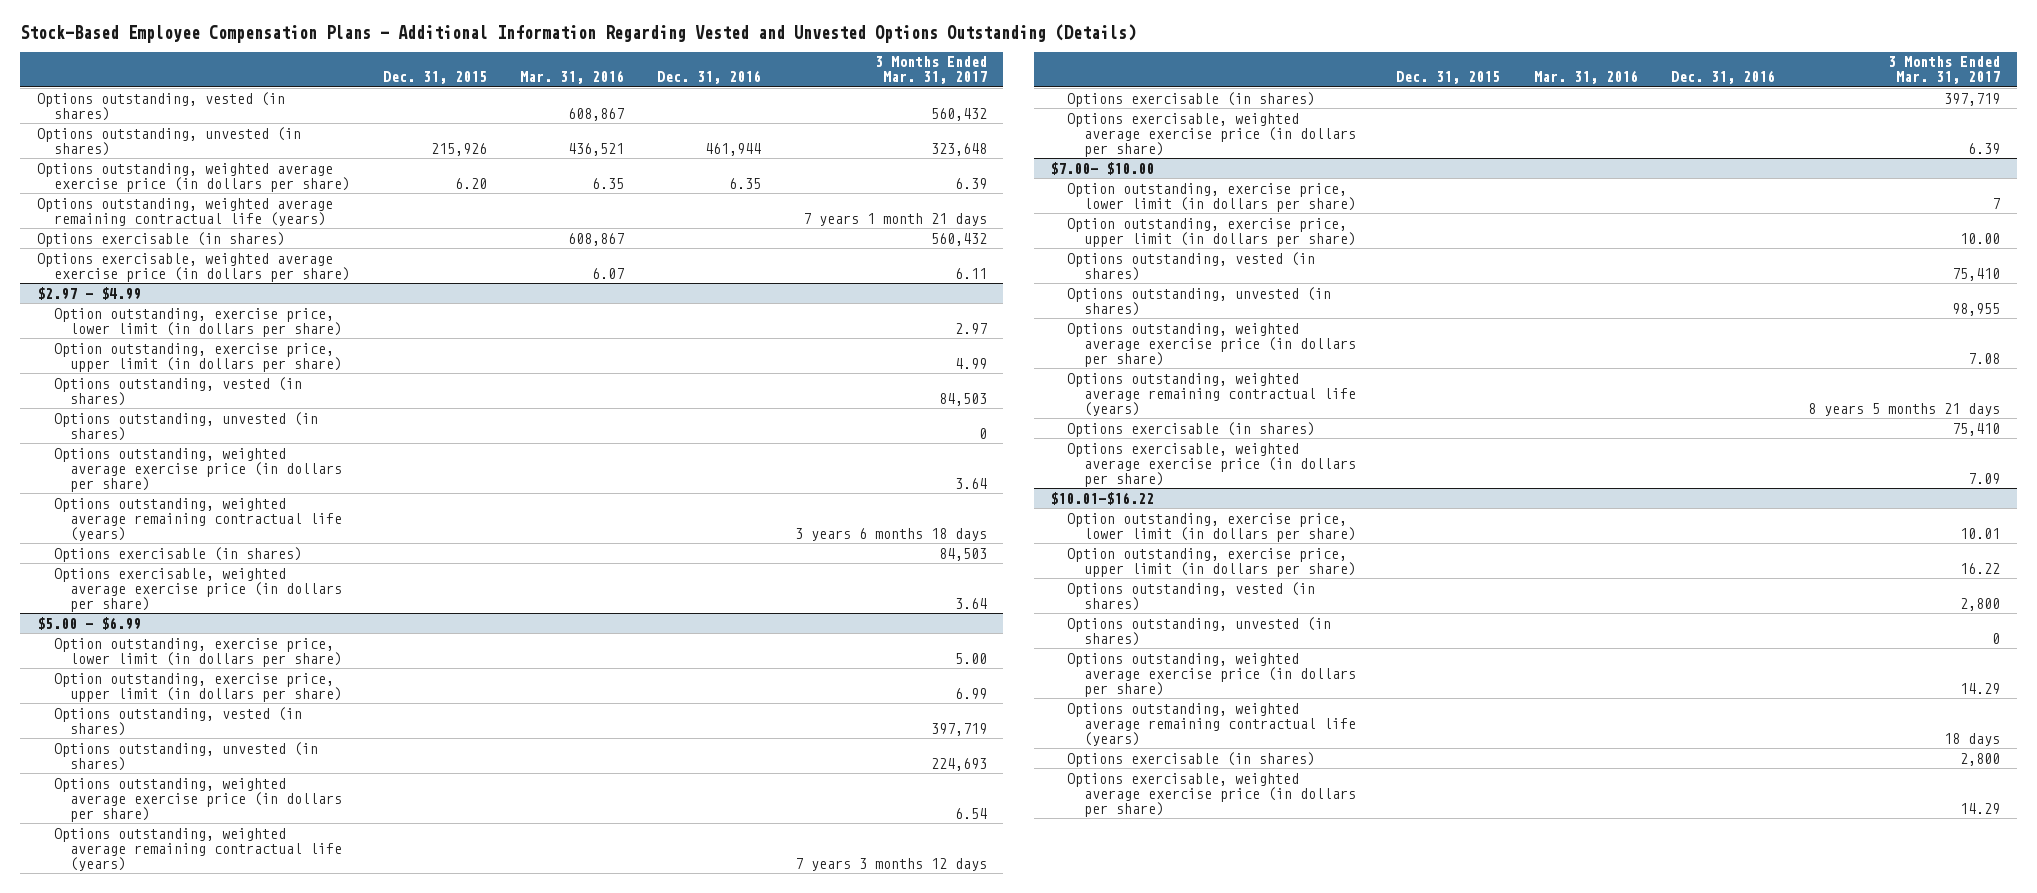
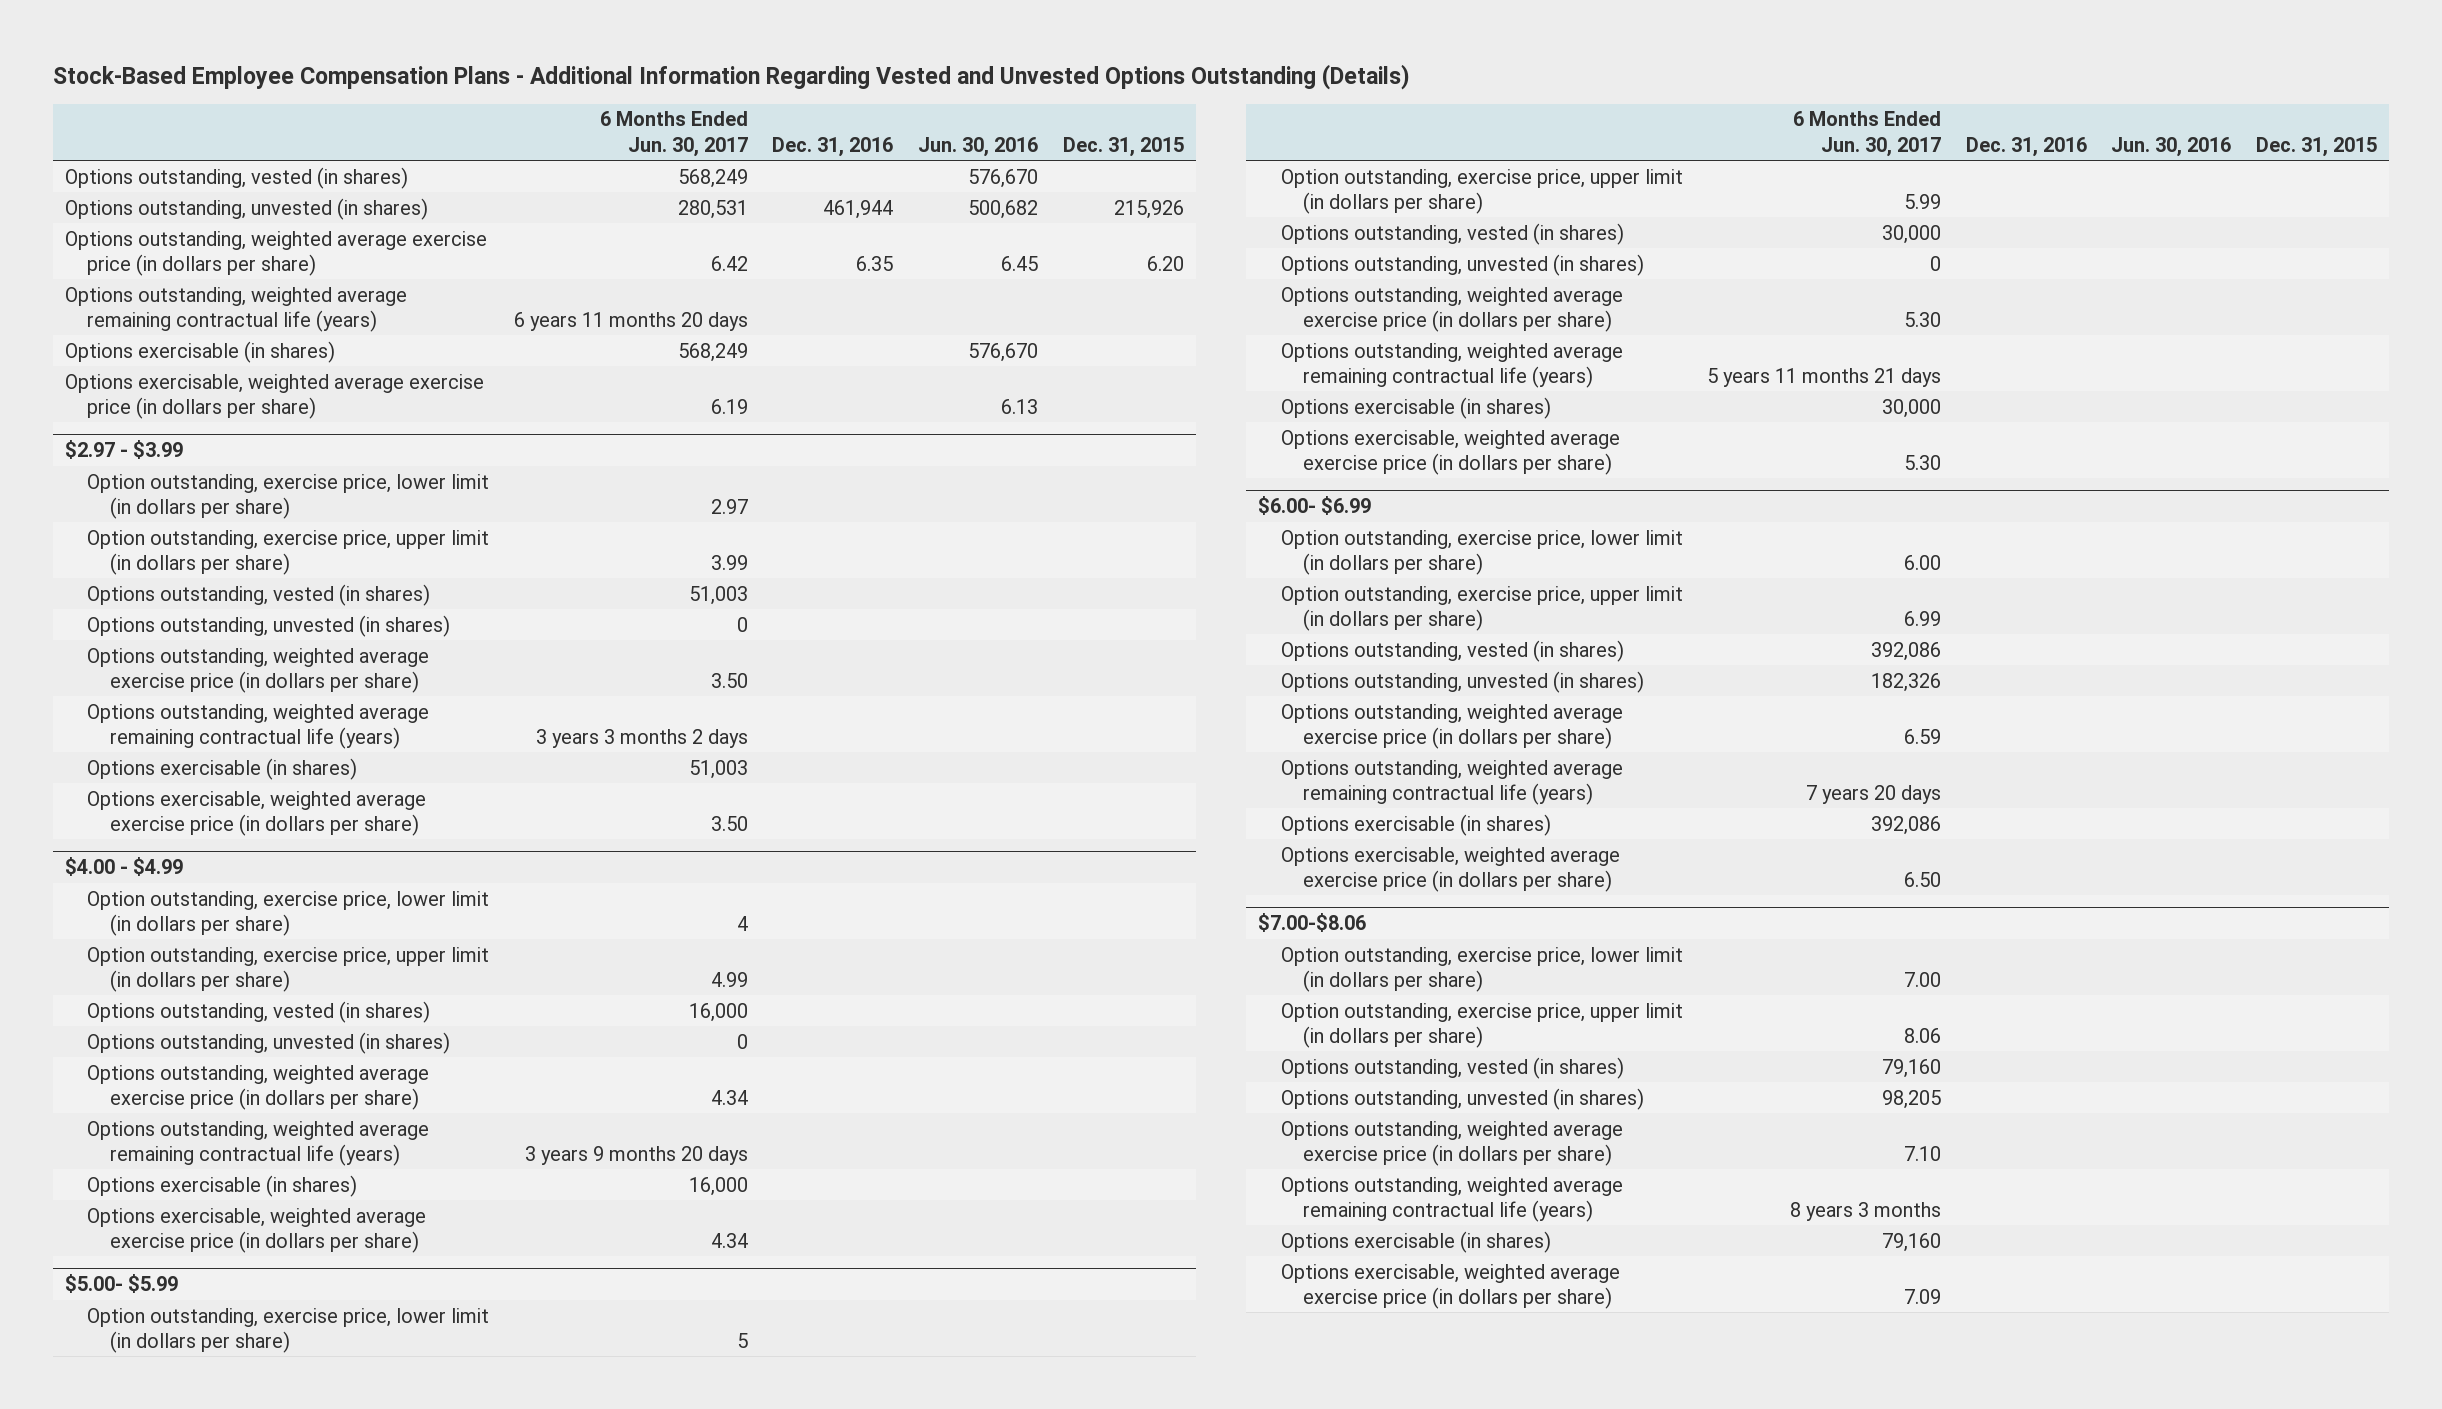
[520,70,625,85] Mar. 31, 2016 -> none
[874,56,987,85] 3 Months Ended Mar. 31, 2017 -> none
none -> [599,111,748,157] 6 Months Ended Jun. 30, 2017
none -> [917,136,1038,157] Jun. 30, 2016
[37,286,142,300] $2.97 - $4.99 -> [64,440,183,460] $2.97 - $3.99
[37,616,142,630] $5.00 - $6.99 -> [64,857,183,877] $4.00 - $4.99
[1050,161,1155,175] $7.00- $10.00 -> [64,1274,178,1294] $5.00- $5.99
none -> [1258,496,1372,516] $6.00- $6.99
none -> [1280,529,1683,576] Option outstanding, exercise price, lower limit (in dollars per share)
none -> [1280,585,1683,632] Option outstanding, exercise price, upper limit (in dollars per share)
none -> [1280,639,1624,662] Options outstanding, vested (in shares)
none -> [1280,670,1644,693] Options outstanding, unvested (in shares)
none -> [1280,703,1623,750] Options outstanding, weighted average exercise price (in dollars per share)
none -> [1280,759,1623,806] Options outstanding, weighted average remaining contractual life (years)
none -> [1280,813,1551,836] Options exercisable (in shares)
none -> [1280,846,1620,893] Options exercisable, weighted average exercise price (in dollars per share)
[1050,491,1155,505] $10.01-$16.22 -> [1258,913,1367,933] $7.00-$8.06

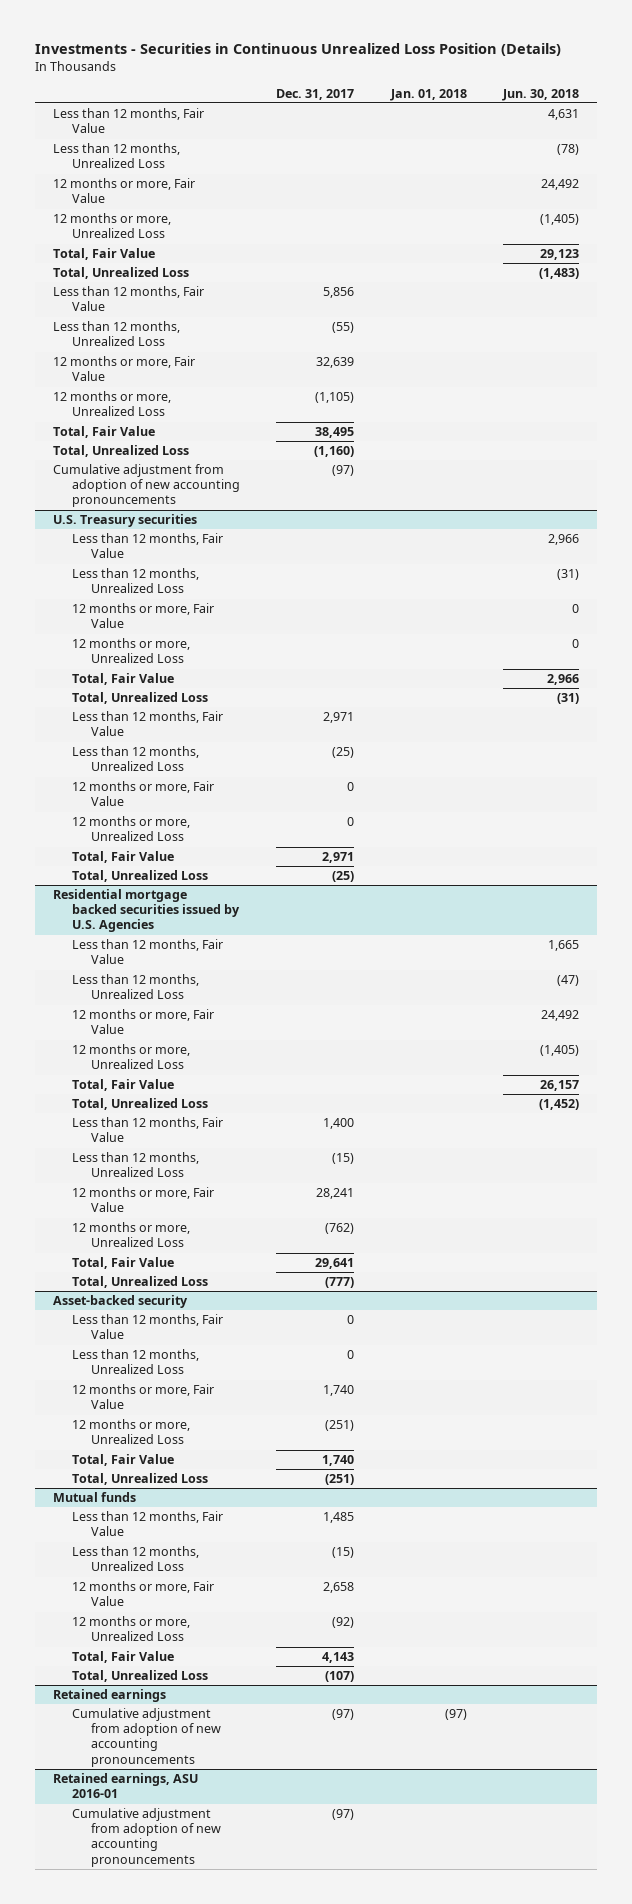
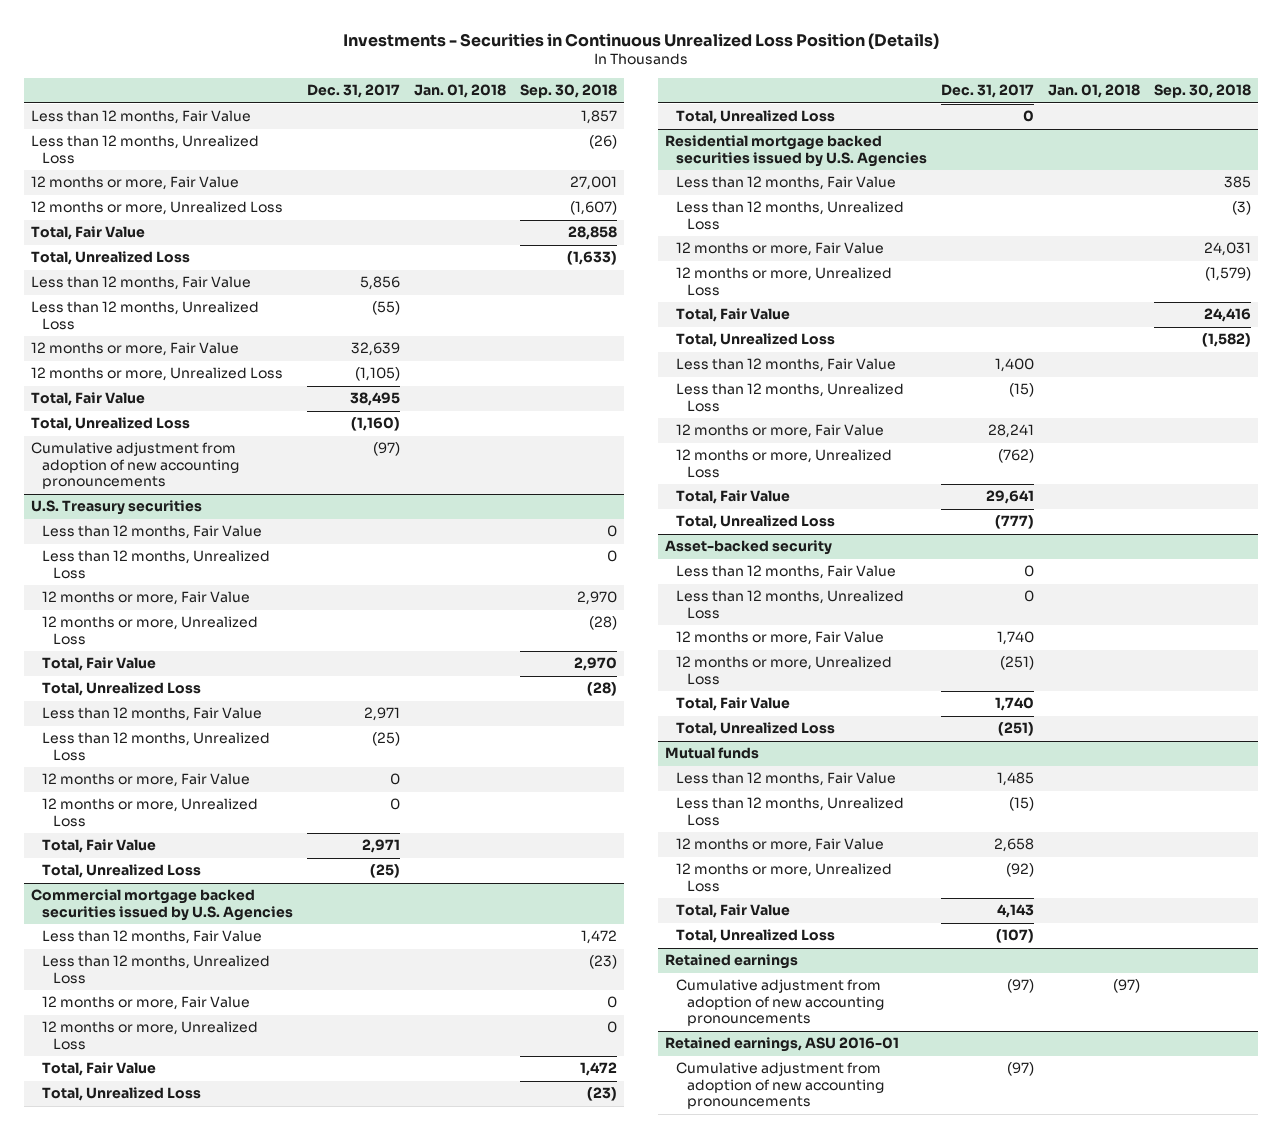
[502,88,580,101] Jun. 30, 2018 -> none
none -> [520,84,618,99] Sep. 30, 2018
none -> [31,889,294,921] Commercial mortgage backed securities issued by U.S. Agencies
none -> [42,930,263,945] Less than 12 months, Fair Value
none -> [42,955,271,984] Less than 12 months, Unrealized Loss
none -> [42,996,251,1011] 12 months or more, Fair Value
none -> [42,1021,259,1050] 12 months or more, Unrealized Loss
none -> [42,1062,157,1077] Total, Fair Value
none -> [42,1087,202,1102] Total, Unrealized Loss
none -> [676,110,836,125] Total, Unrealized Loss

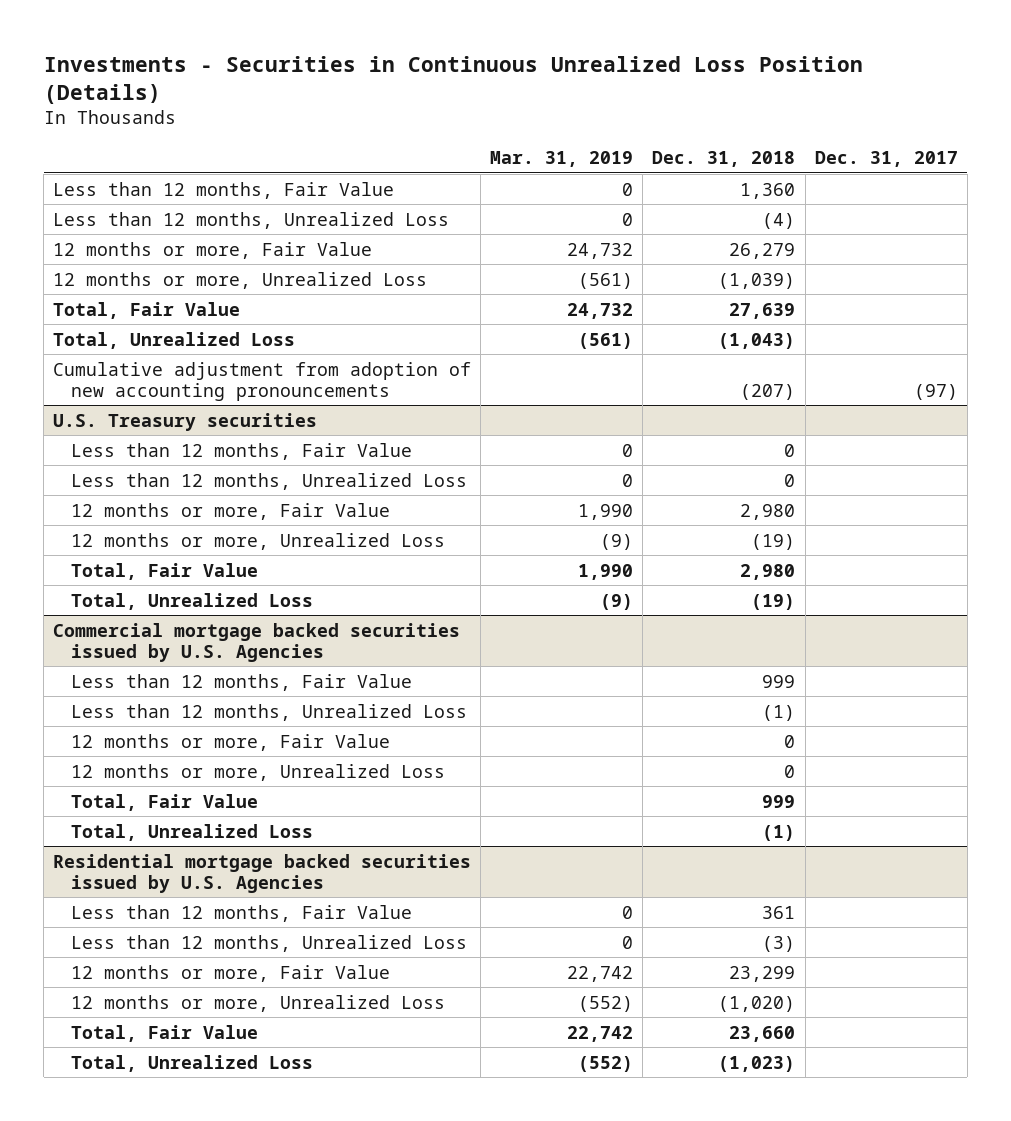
[414,84,507,99] Jan. 01, 2018 -> none
[520,84,618,99] Sep. 30, 2018 -> none
none -> [490,150,634,167] Mar. 31, 2019
none -> [652,150,796,167] Dec. 31, 2018
[31,276,252,291] Less than 12 months, Fair Value -> none
[31,301,260,330] Less than 12 months, Unrealized Loss -> none
[31,342,240,357] 12 months or more, Fair Value -> none
[31,367,284,382] 12 months or more, Unrealized Loss -> none
[31,392,146,407] Total, Fair Value -> none
[31,417,191,432] Total, Unrealized Loss -> none
[42,707,263,722] Less than 12 months, Fair Value -> none
[42,732,271,761] Less than 12 months, Unrealized Loss -> none
[42,773,251,788] 12 months or more, Fair Value -> none
[42,798,259,827] 12 months or more, Unrealized Loss -> none
[42,839,157,854] Total, Fair Value -> none
[42,864,202,879] Total, Unrealized Loss -> none
[676,110,836,125] Total, Unrealized Loss -> none
[676,358,897,373] Less than 12 months, Fair Value -> none
[676,383,905,412] Less than 12 months, Unrealized Loss -> none
[676,424,885,439] 12 months or more, Fair Value -> none
[676,449,893,478] 12 months or more, Unrealized Loss -> none
[676,490,791,505] Total, Fair Value -> none
[676,515,836,530] Total, Unrealized Loss -> none
[665,540,833,556] Asset-backed security -> none
[676,565,897,580] Less than 12 months, Fair Value -> none
[676,590,905,619] Less than 12 months, Unrealized Loss -> none
[676,631,885,646] 12 months or more, Fair Value -> none
[676,656,893,685] 12 months or more, Unrealized Loss -> none
[676,697,791,712] Total, Fair Value -> none
[676,722,836,737] Total, Unrealized Loss -> none
[665,747,760,760] Mutual funds -> none
[676,772,897,787] Less than 12 months, Fair Value -> none
[676,797,905,826] Less than 12 months, Unrealized Loss -> none
[676,838,885,853] 12 months or more, Fair Value -> none
[676,863,893,892] 12 months or more, Unrealized Loss -> none
[676,904,791,919] Total, Fair Value -> none
[676,929,836,944] Total, Unrealized Loss -> none
[665,954,799,970] Retained earnings -> none
[676,979,885,1027] Cumulative adjustment from adoption of new accounting pronouncements -> none
[665,1037,900,1053] Retained earnings, ASU 2016-01 -> none
[676,1062,885,1110] Cumulative adjustment from adoption of new accounting pronouncements -> none

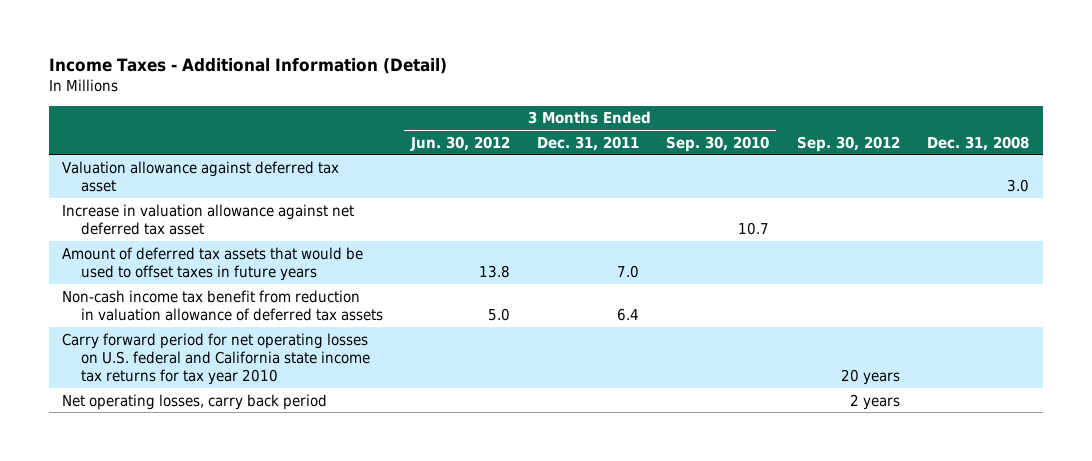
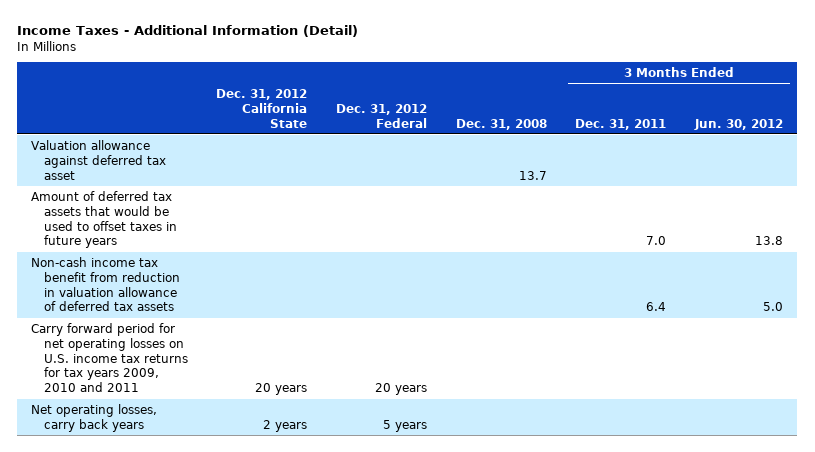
[666,135,770,152] Sep. 30, 2010 -> none
[796,135,900,152] Sep. 30, 2012 -> none
none -> [216,88,308,128] Dec. 31, 2012 California State
none -> [335,103,427,128] Dec. 31, 2012 Federal
[62,203,355,235] Increase in valuation allowance against net deferred tax asset -> none
[1007,178,1030,192] 3.0 -> [518,170,547,180] 13.7
[62,332,371,385] Carry forward period for net operating losses on U.S. federal and California state income tax returns for tax year 2010 -> [31,322,188,393] Carry forward period for net operating losses on U.S. income tax returns for tax years 2009, 2010 and 2011
[62,393,328,410] Net operating losses, carry back period -> [31,403,158,432] Net operating losses, carry back years

